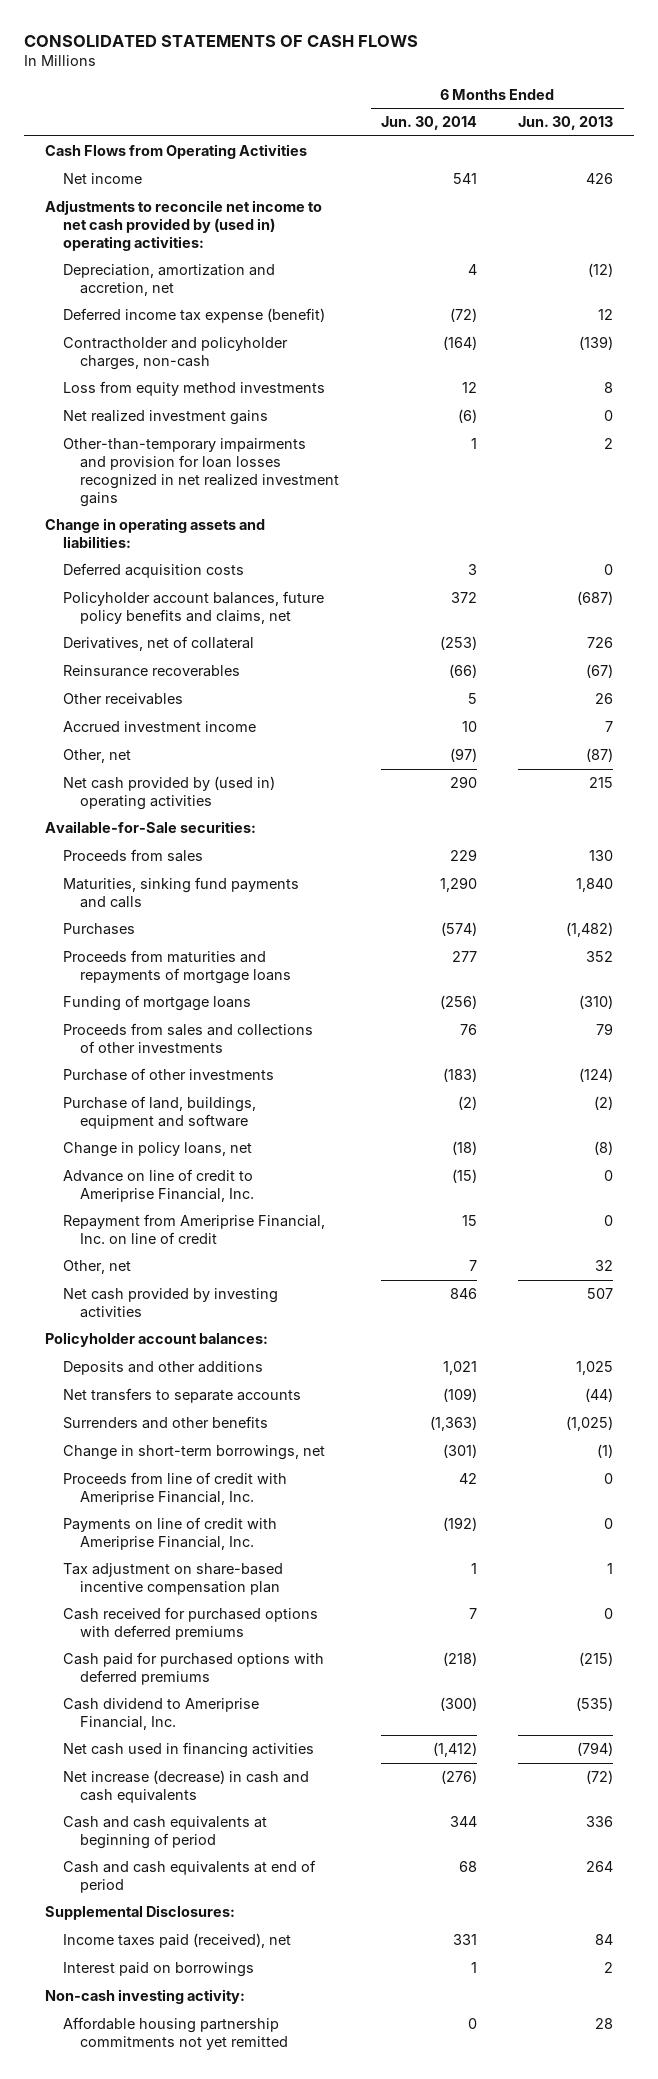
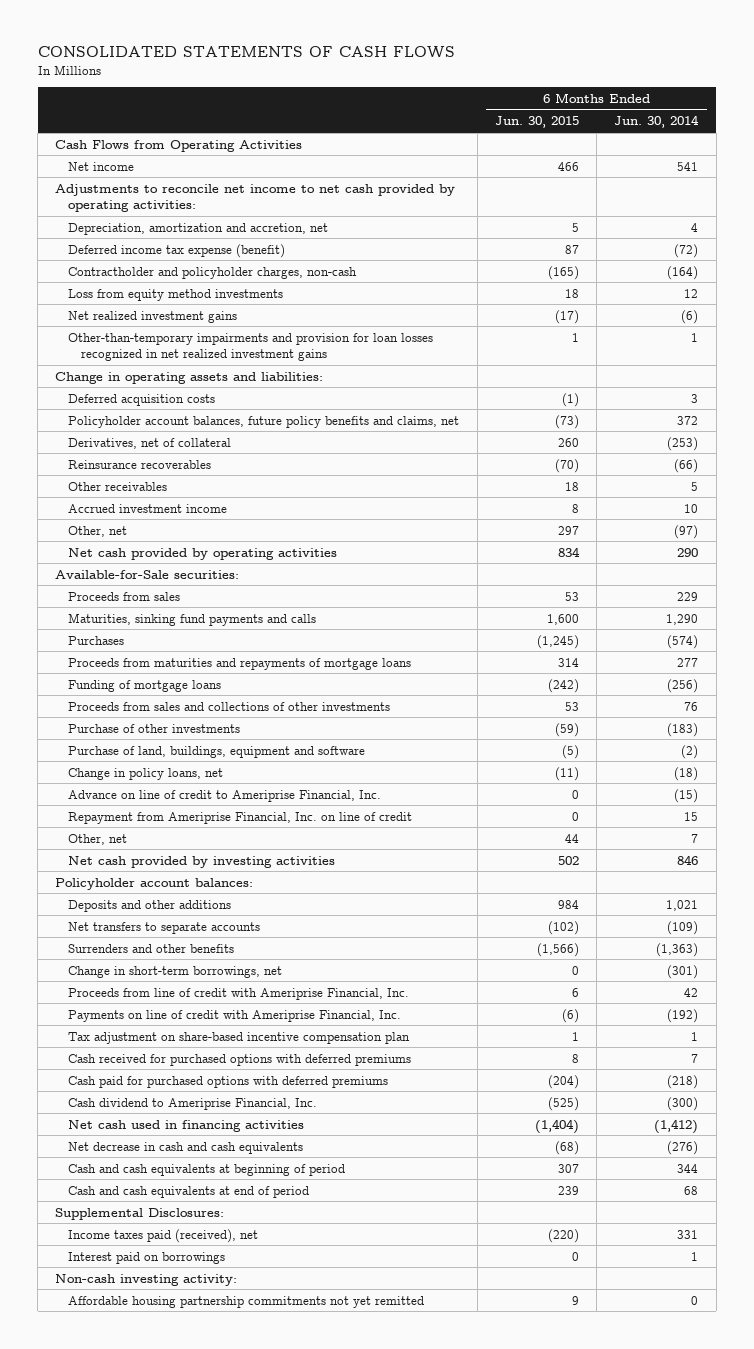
[518,116,614,131] Jun. 30, 2013 -> none
none -> [494,116,579,129] Jun. 30, 2015
[45,200,323,251] Adjustments to reconcile net income to net cash provided by (used in) operating activities: -> [55,183,456,212] Adjustments to reconcile net income to net cash provided by operating activities:
[62,776,275,810] Net cash provided by (used in) operating activities -> [68,547,338,560] Net cash provided by operating activities
[62,1770,309,1803] Net increase (decrease) in cash and cash equivalents -> [68,1141,304,1154] Net decrease in cash and cash equivalents

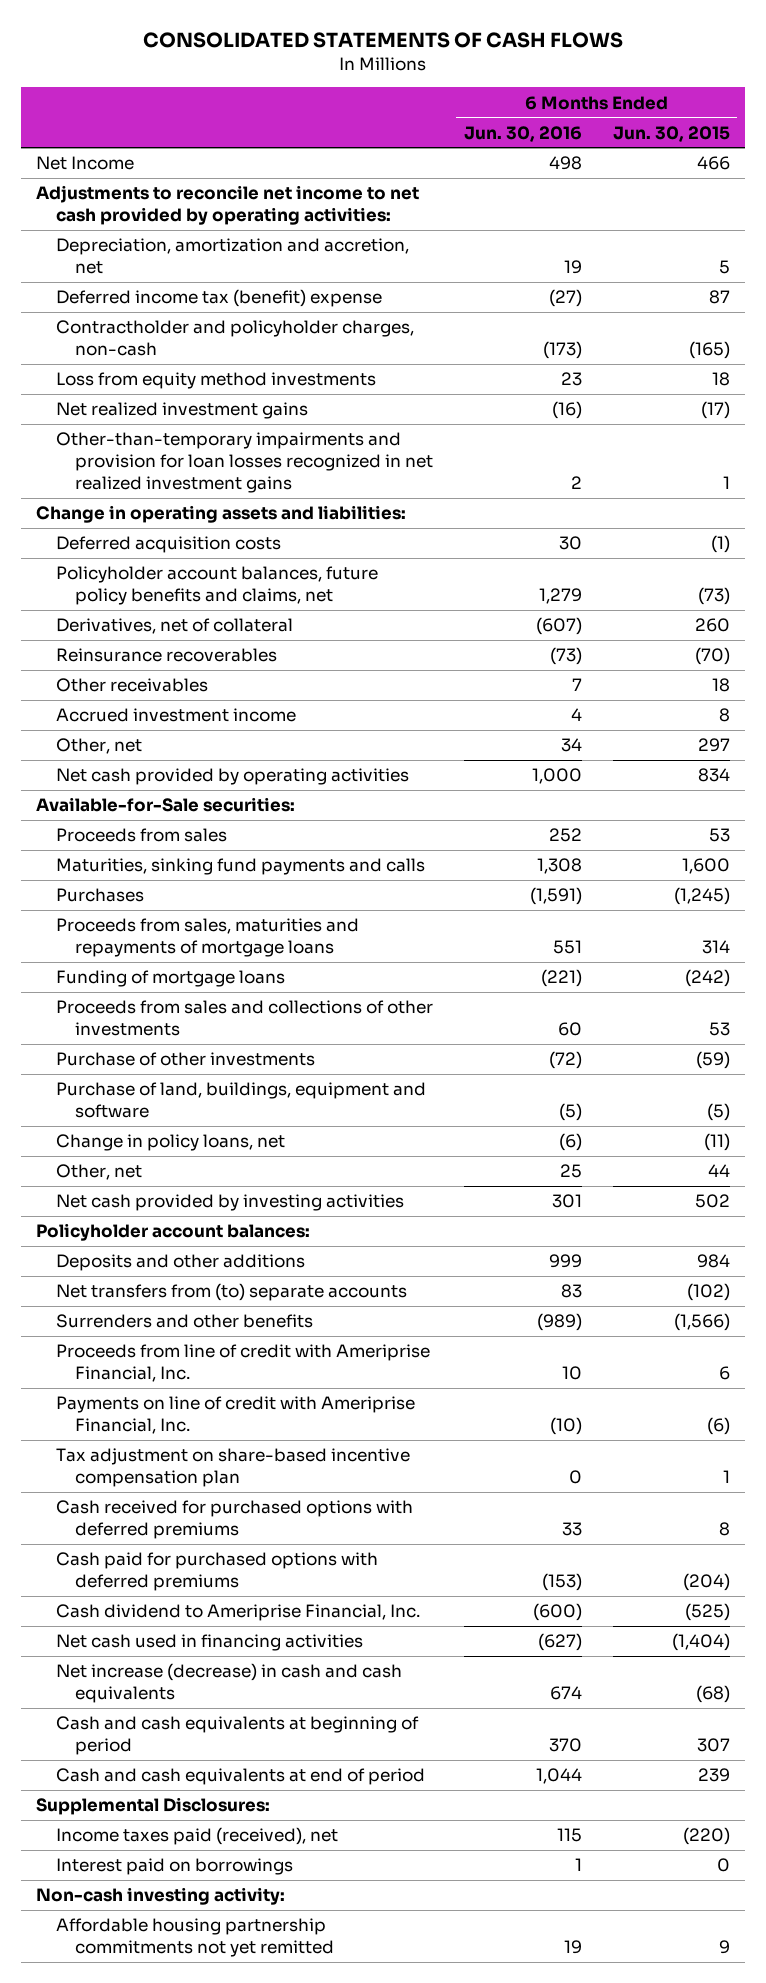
[614,115,700,129] Jun. 30, 2014 -> none
none -> [463,125,582,142] Jun. 30, 2016
[55,139,303,152] Cash Flows from Operating Activities -> none
[68,161,135,171] Net income -> [36,156,135,171] Net Income
[68,243,286,258] Deferred income tax expense (benefit) -> [55,289,382,308] Deferred income tax (benefit) expense
[68,657,412,670] Proceeds from maturities and repayments of mortgage loans -> [55,918,359,958] Proceeds from sales, maturities and repayments of mortgage loans
[68,789,382,802] Advance on line of credit to Ameriprise Financial, Inc. -> none
[68,811,413,824] Repayment from Ameriprise Financial, Inc. on line of credit -> none
[68,921,261,934] Net transfers to separate accounts -> [55,1283,407,1302] Net transfers from (to) separate accounts
[68,965,283,978] Change in short-term borrowings, net -> none
[68,1141,304,1154] Net decrease in cash and cash equivalents -> [55,1663,402,1704] Net increase (decrease) in cash and cash equivalents

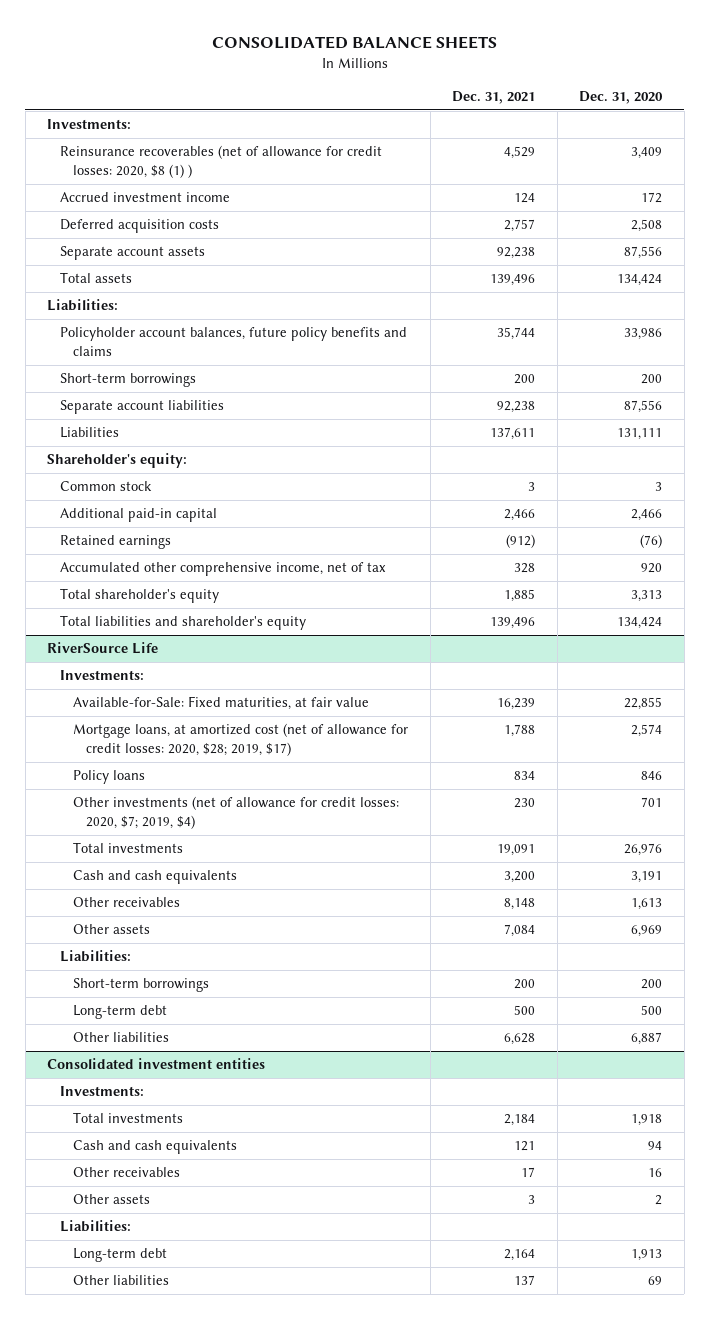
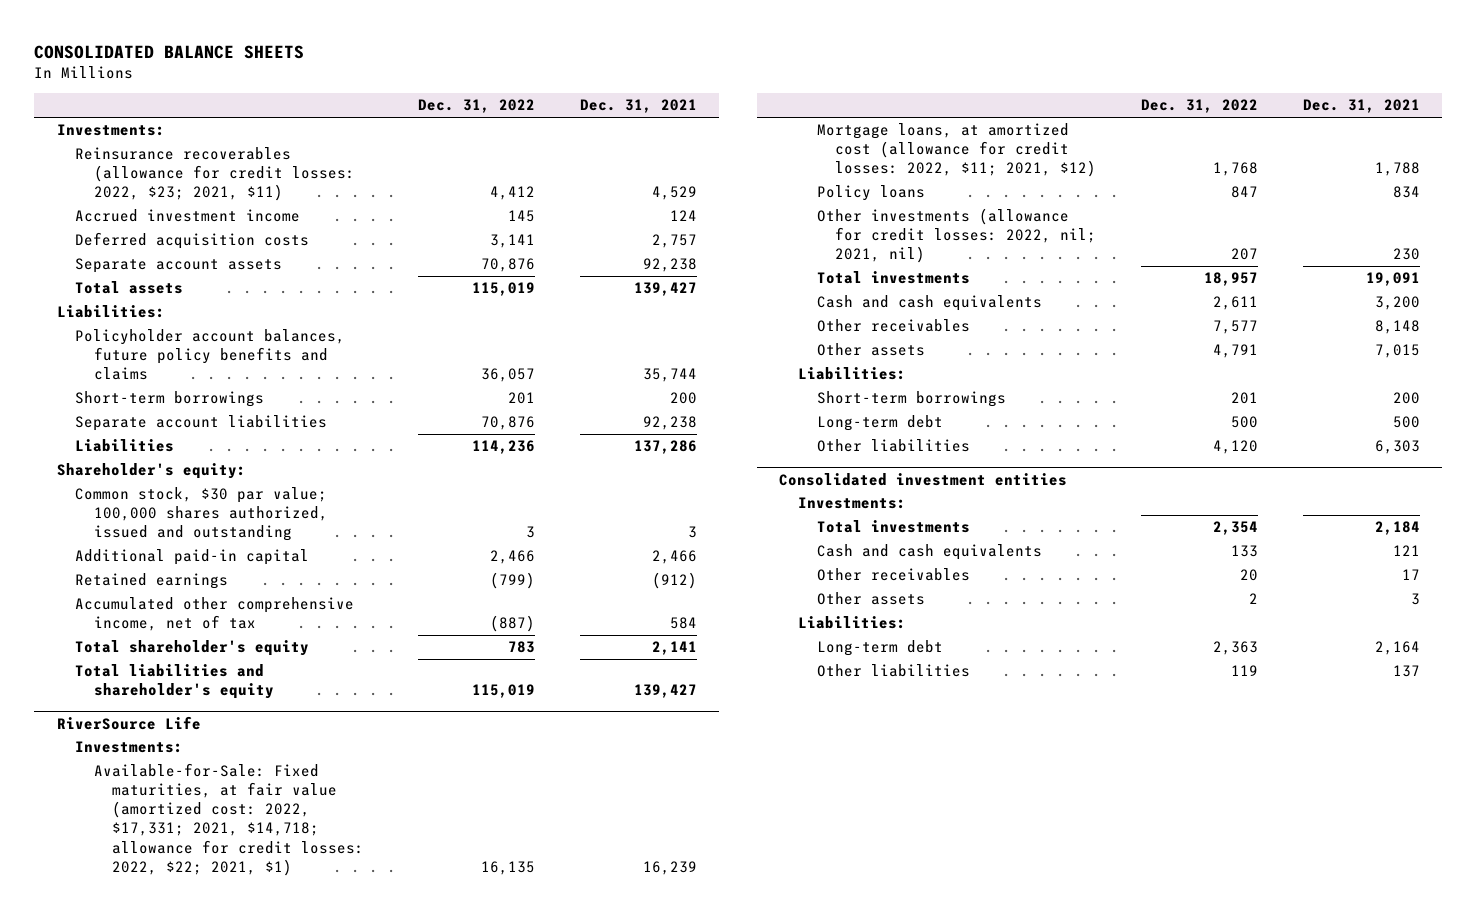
[579,90,664,104] Dec. 31, 2020 -> none
none -> [418,99,536,114] Dec. 31, 2022
[60,145,383,179] Reinsurance recoverables (net of allowance for credit losses: 2020, $8 (1) ) -> [75,147,355,202] Reinsurance recoverables (allowance for credit losses: 2022, $23; 2021, $11)
[490,274,536,287] 139,496 -> [633,282,697,297] 139,427
[490,427,536,441] 137,611 -> [633,440,697,455] 137,286
[60,481,153,492] Common stock -> [75,487,328,542] Common stock, $30 par value; 100,000 shares authorized, issued and outstanding
[514,563,536,574] 328 -> [669,617,697,630] 584
[504,589,536,603] 1,885 -> [651,641,697,656] 2,141
[490,617,536,630] 139,496 -> [633,684,697,699] 139,427
[73,696,370,711] Available-for-Sale: Fixed maturities, at fair value -> [93,763,365,876] Available-for-Sale: Fixed maturities, at fair value (amortized cost: 2022, $17,331; 2021, $14,718; allowance for credit losses: 2022, $22; 2021, $1)
[73,723,409,757] Mortgage loans, at amortized cost (net of allowance for credit losses: 2020, $28; 2019, $17) -> [816,123,1097,178] Mortgage loans, at amortized cost (allowance for credit losses: 2022, $11; 2021, $12)
[73,796,400,830] Other investments (net of allowance for credit losses: 2020, $7; 2019, $4) -> [816,208,1097,264] Other investments (allowance for credit losses: 2022, nil; 2021, nil)
[504,924,536,938] 7,084 -> [1374,344,1420,359] 7,015
[504,1033,536,1046] 6,628 -> [1374,440,1420,455] 6,303

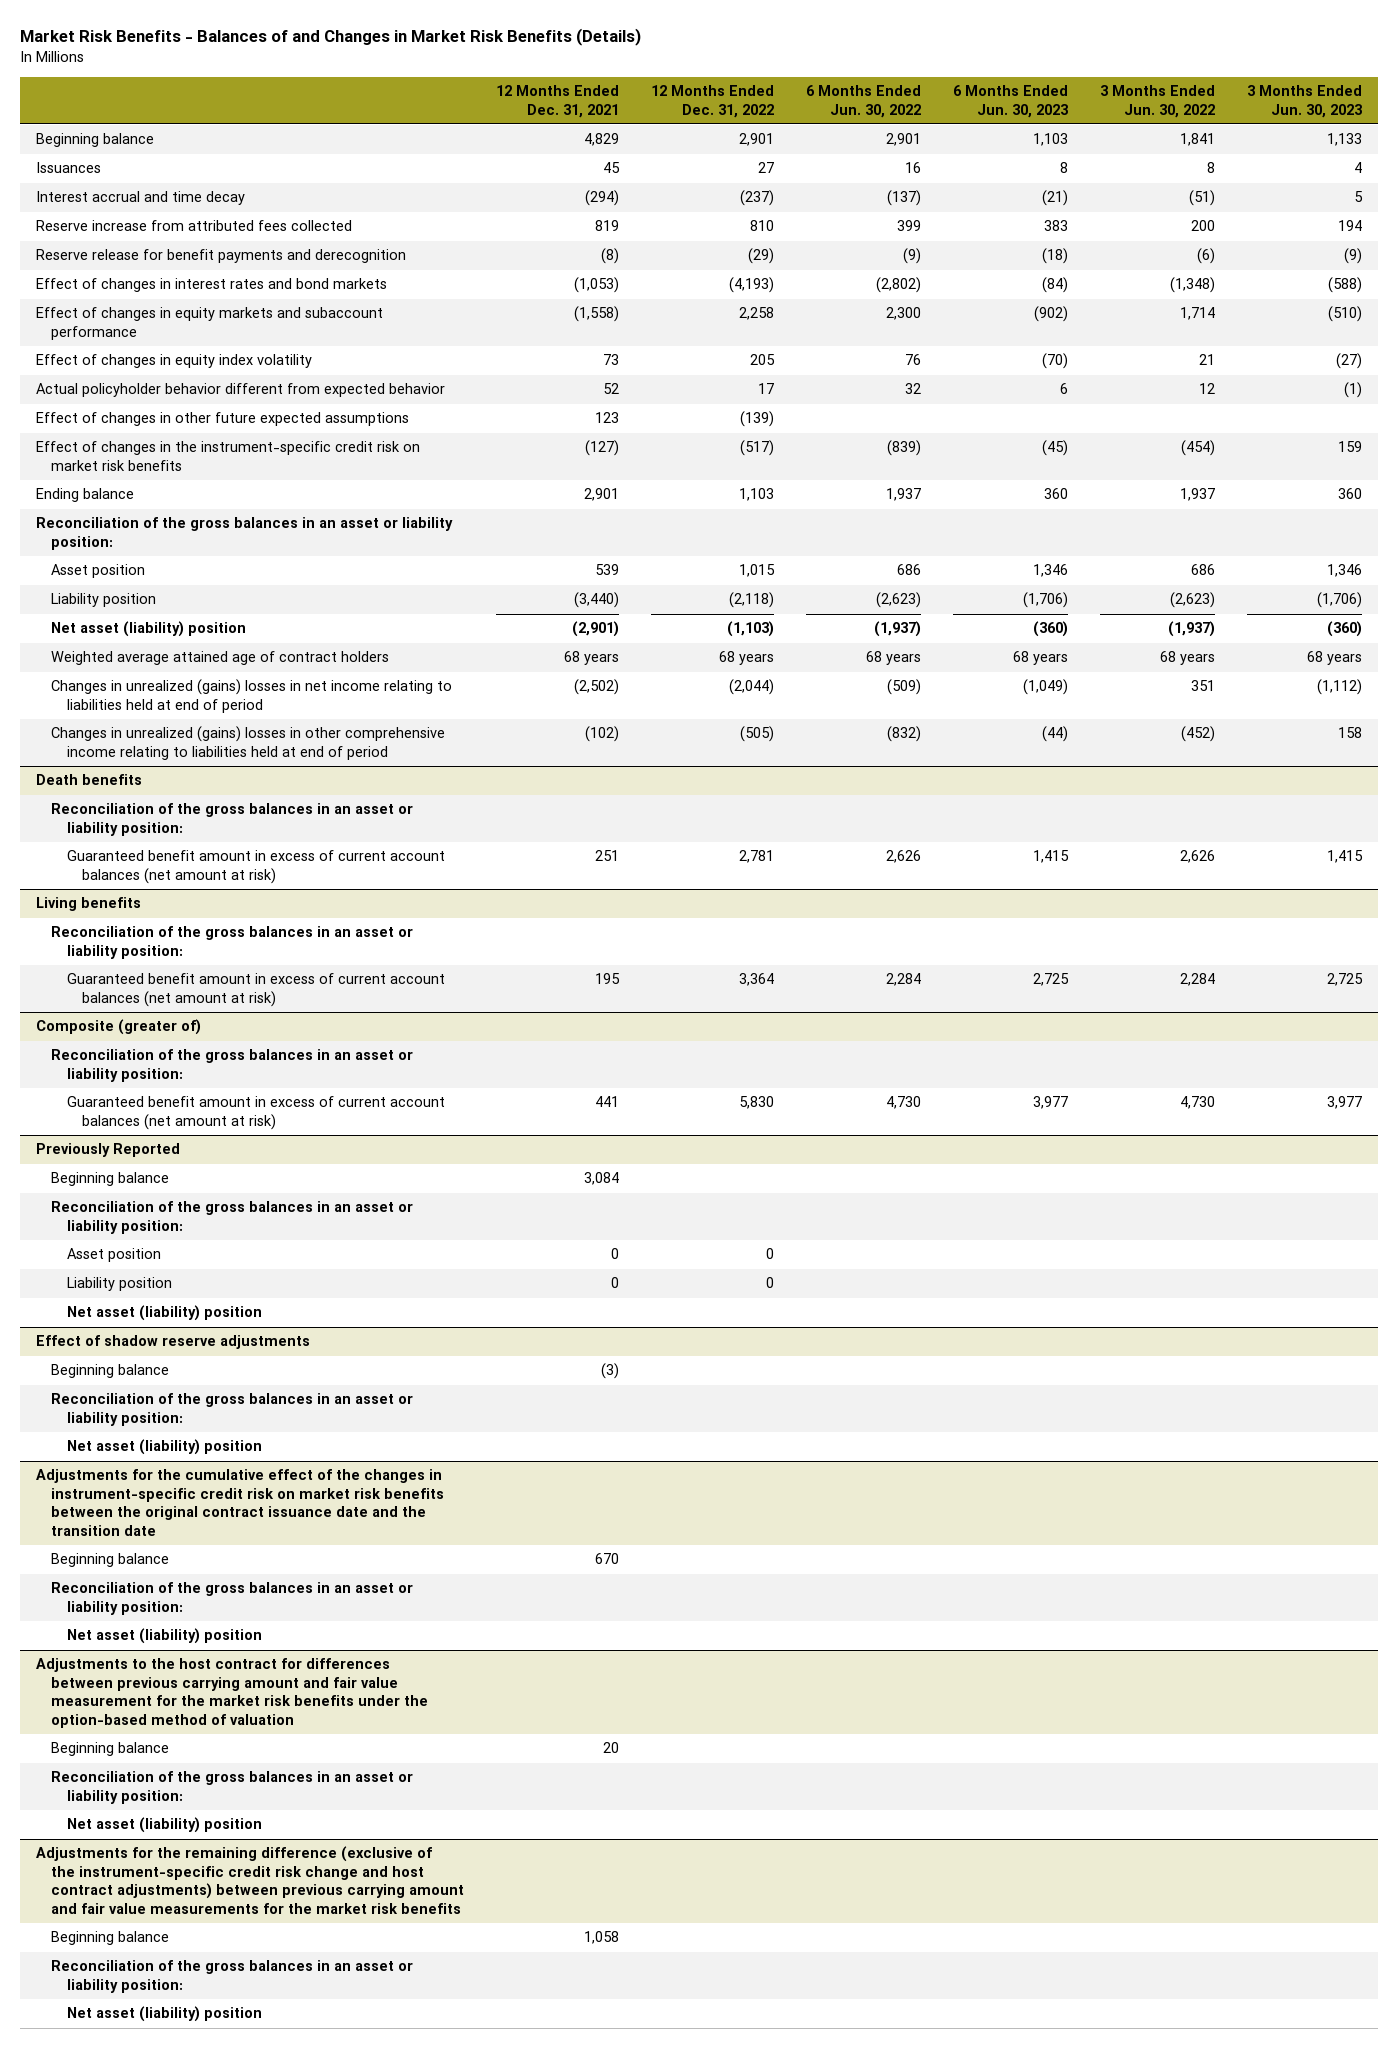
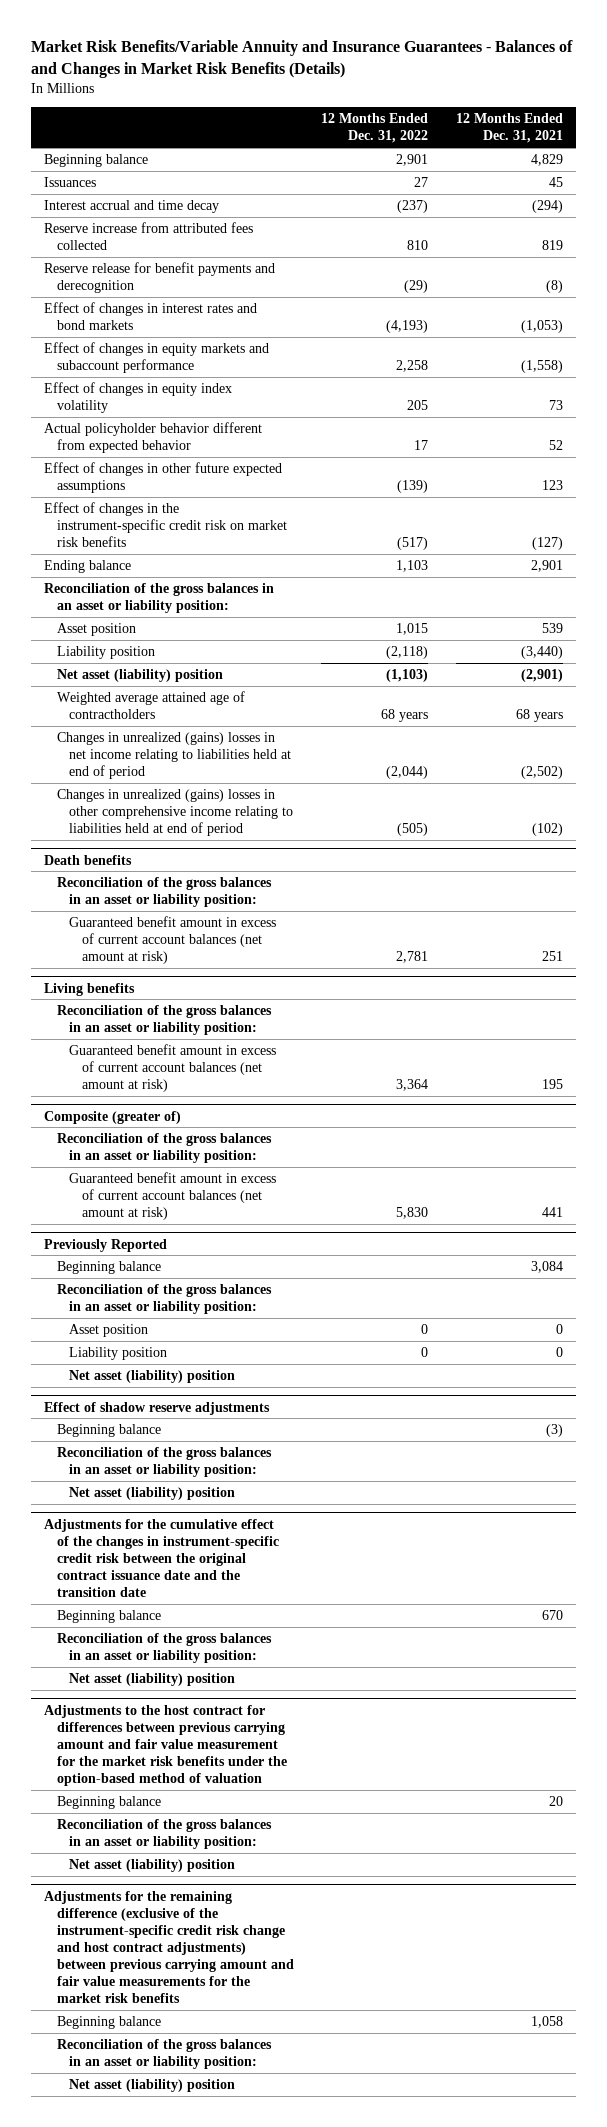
[19,28,641,47] Market Risk Benefits - Balances of and Changes in Market Risk Benefits (Details) -> [30,40,573,79] Market Risk Benefits/Variable Annuity and Insurance Guarantees - Balances of and Changes in Market Risk Benefits (Details)
[805,85,921,118] 6 Months Ended Jun. 30, 2022 -> none
[952,85,1068,118] 6 Months Ended Jun. 30, 2023 -> none
[1099,85,1215,118] 3 Months Ended Jun. 30, 2022 -> none
[1246,85,1362,118] 3 Months Ended Jun. 30, 2023 -> none
[51,651,390,666] Weighted average attained age of contract holders -> [56,690,245,720] Weighted average attained age of contractholders
[35,1469,445,1536] Adjustments for the cumulative effect of the changes in instrument-specific credit risk on market risk benefits between the original contract issuance date and the transition date -> [44,1518,279,1597] Adjustments for the cumulative effect of the changes in instrument-specific credit risk between the original contract issuance date and the transition date

